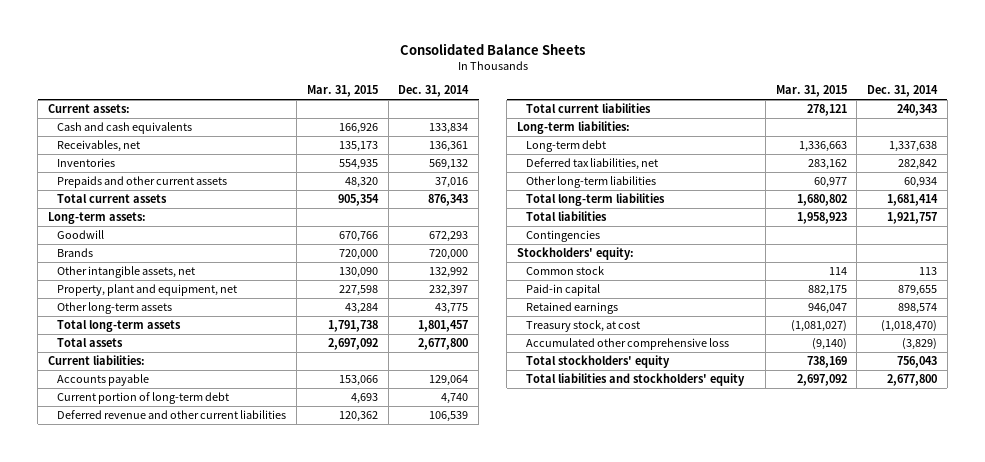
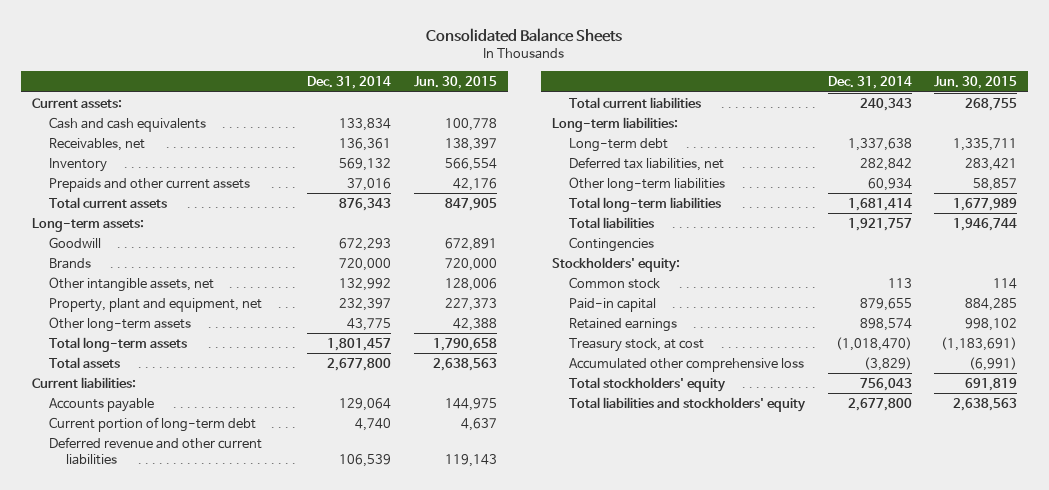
[306,85,378,98] Mar. 31, 2015 -> none
none -> [413,76,497,90] Jun. 30, 2015
[57,158,116,168] Inventories -> [48,157,107,172] Inventory

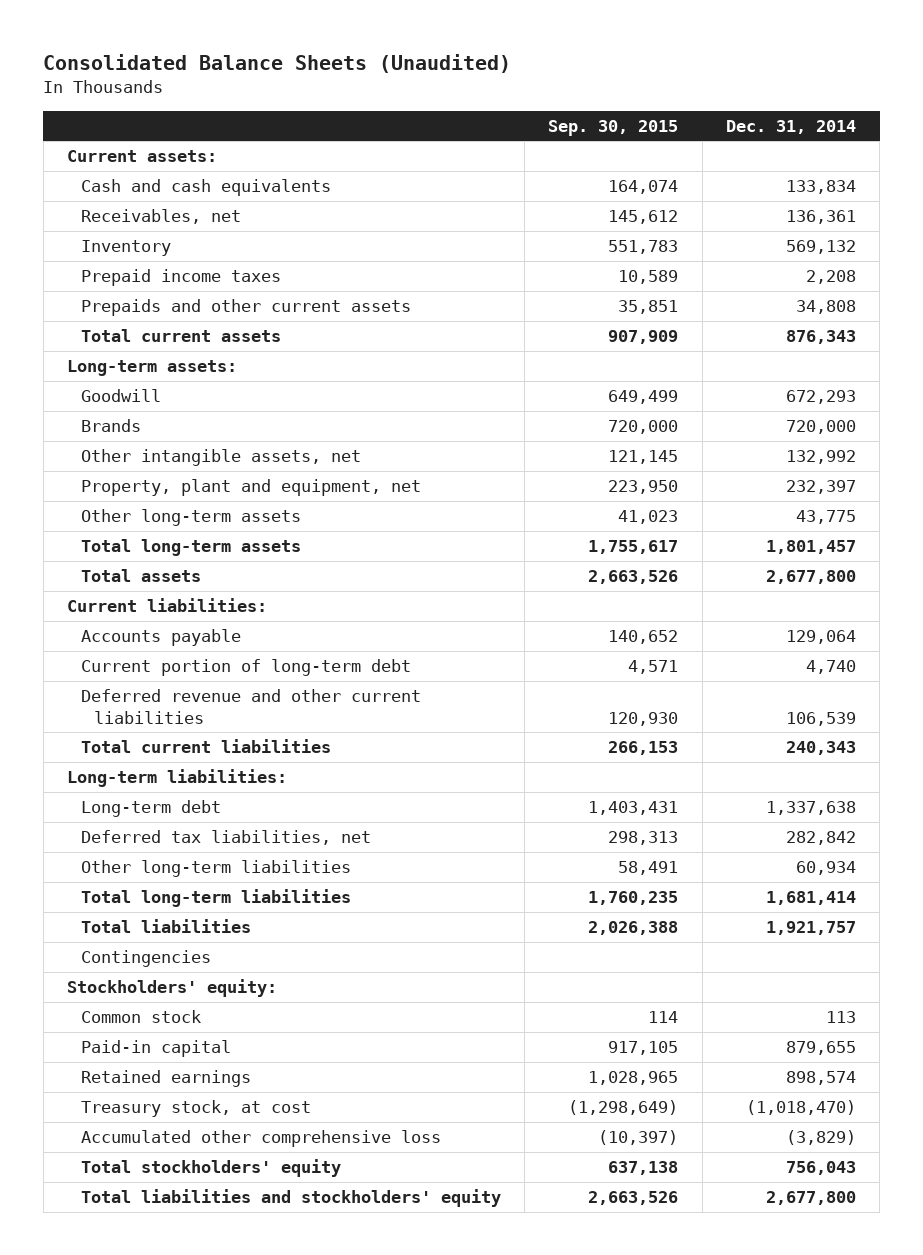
[426,27,623,42] Consolidated Balance Sheets -> [43,53,512,73] Consolidated Balance Sheets (Unaudited)
[413,76,497,90] Jun. 30, 2015 -> none
none -> [548,119,679,136] Sep. 30, 2015
none -> [80,269,281,287] Prepaid income taxes
[347,177,392,191] 37,016 -> [795,300,856,315] 34,808

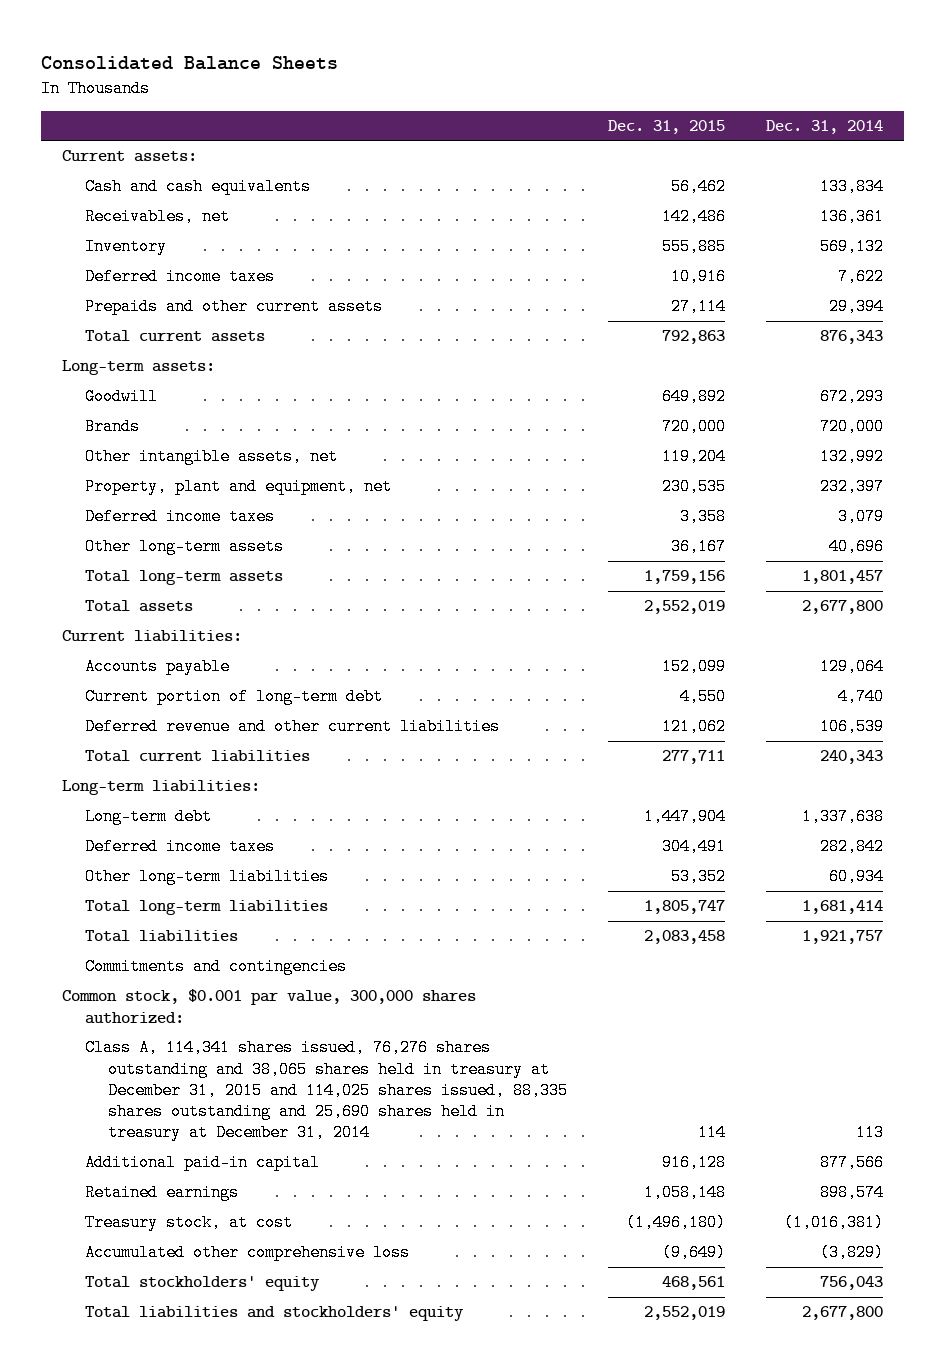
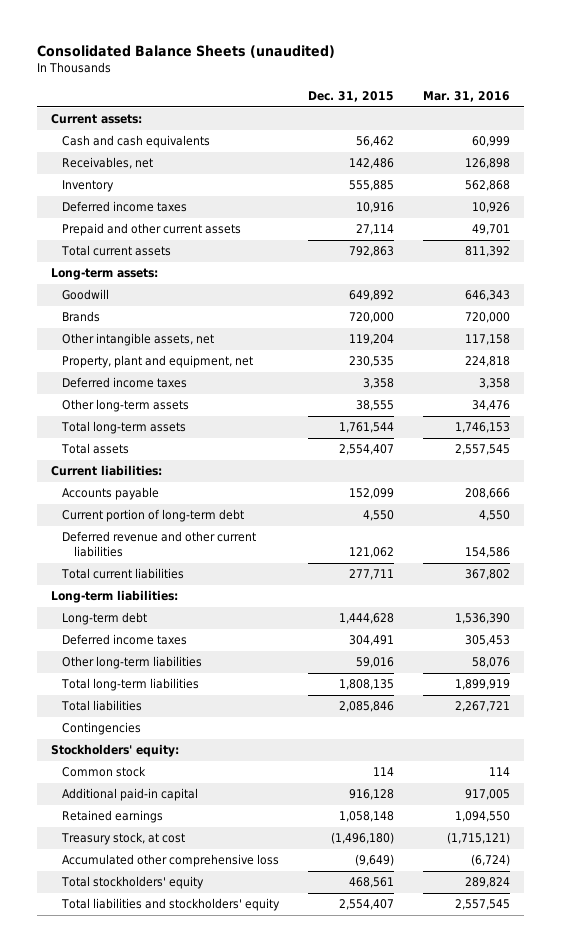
[41,55,339,70] Consolidated Balance Sheets -> [36,44,335,58] Consolidated Balance Sheets (unaudited)
[766,120,884,135] Dec. 31, 2014 -> none
none -> [423,90,511,102] Mar. 31, 2016
[84,298,383,316] Prepaids and other current assets -> [62,223,242,237] Prepaid and other current assets
[670,538,726,556] 36,167 -> [356,400,395,412] 38,555
[643,570,725,585] 1,759,156 -> [339,422,395,434] 1,761,544
[643,600,725,615] 2,552,019 -> [339,444,395,456] 2,554,407
[643,808,726,826] 1,447,904 -> [339,613,395,625] 1,444,628
[61,989,476,1024] Common stock, $0.001 par value, 300,000 shares authorized: -> none
[670,868,726,886] 53,352 -> [356,657,395,669] 59,016
[643,900,725,915] 1,805,747 -> [339,679,395,691] 1,808,135
[643,930,725,945] 2,083,458 -> [339,701,395,713] 2,085,846
[84,958,347,976] Commitments and contingencies -> [62,722,142,736] Contingencies
none -> [51,744,180,758] Stockholders' equity:
[84,1039,568,1142] Class A, 114,341 shares issued, 76,276 shares outstanding and 38,065 shares held in treasury at December 31, 2015 and 114,025 shares issued, 88,335 shares outstanding and 25,690 shares held in treasury at December 31, 2014 -> [62,766,147,778] Common stock
[643,1306,725,1321] 2,552,019 -> [339,899,395,911] 2,554,407

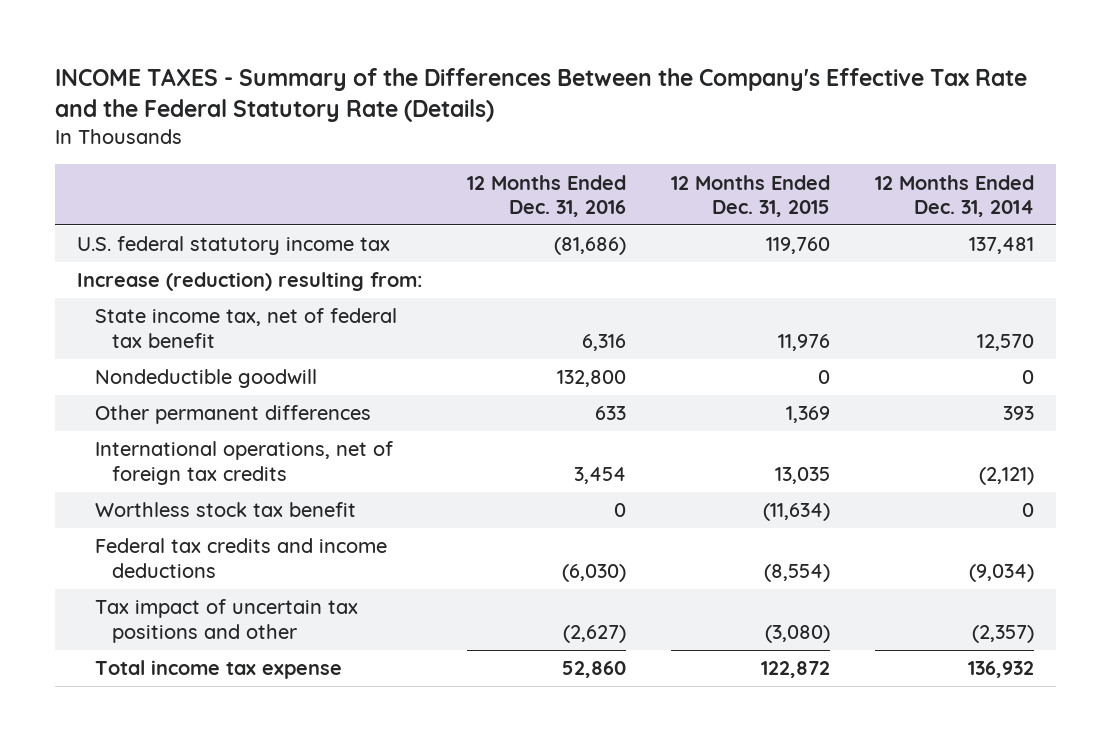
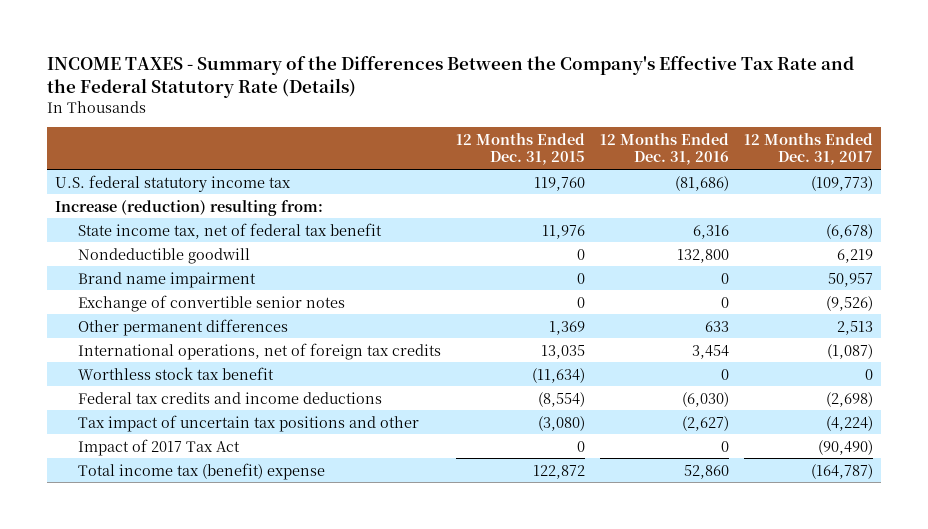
[874,174,1034,217] 12 Months Ended Dec. 31, 2014 -> none
none -> [744,133,874,166] 12 Months Ended Dec. 31, 2017
none -> [77,271,256,288] Brand name impairment
none -> [77,294,345,312] Exchange of convertible senior notes
none -> [77,438,240,456] Impact of 2017 Tax Act
[94,660,342,680] Total income tax expense -> [77,462,325,480] Total income tax (benefit) expense

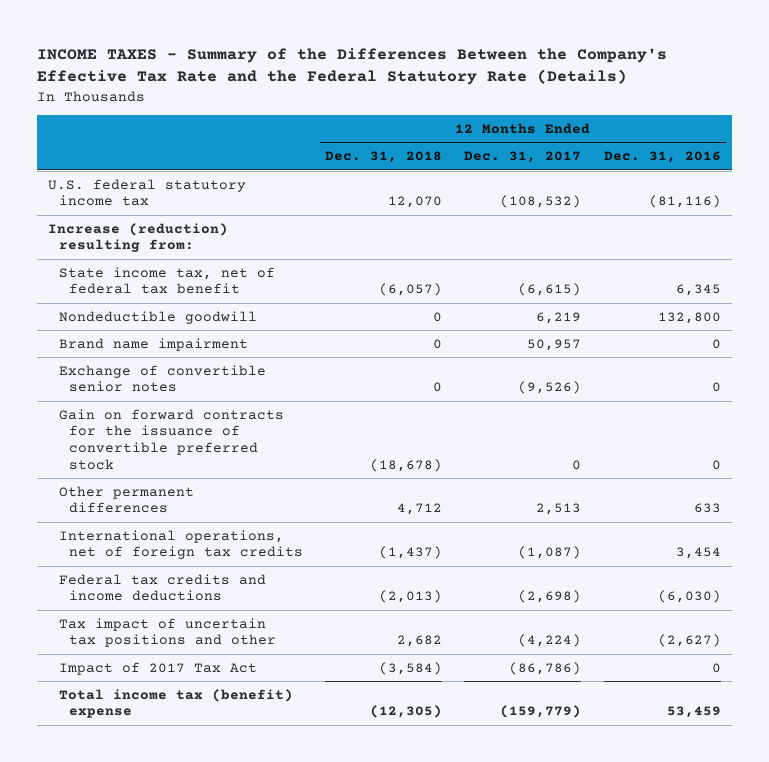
[455,133,585,166] 12 Months Ended Dec. 31, 2015 -> none
none -> [325,151,443,164] Dec. 31, 2018
[675,175,730,191] (81,686) -> [648,195,721,209] (81,116)
[811,175,874,191] (109,773) -> [500,195,582,209] (108,532)
[693,224,730,239] 6,316 -> [675,284,721,297] 6,345
[826,223,874,239] (6,678) -> [518,283,582,297] (6,615)
none -> [58,408,284,470] Gain on forward contracts for the issuance of convertible preferred stock
[77,366,274,380] Worthless stock tax benefit -> none
[818,439,874,455] (90,490) -> [509,661,582,675] (86,786)
[684,464,730,479] 52,860 -> [666,706,721,719] 53,459
[811,463,874,479] (164,787) -> [500,705,582,719] (159,779)

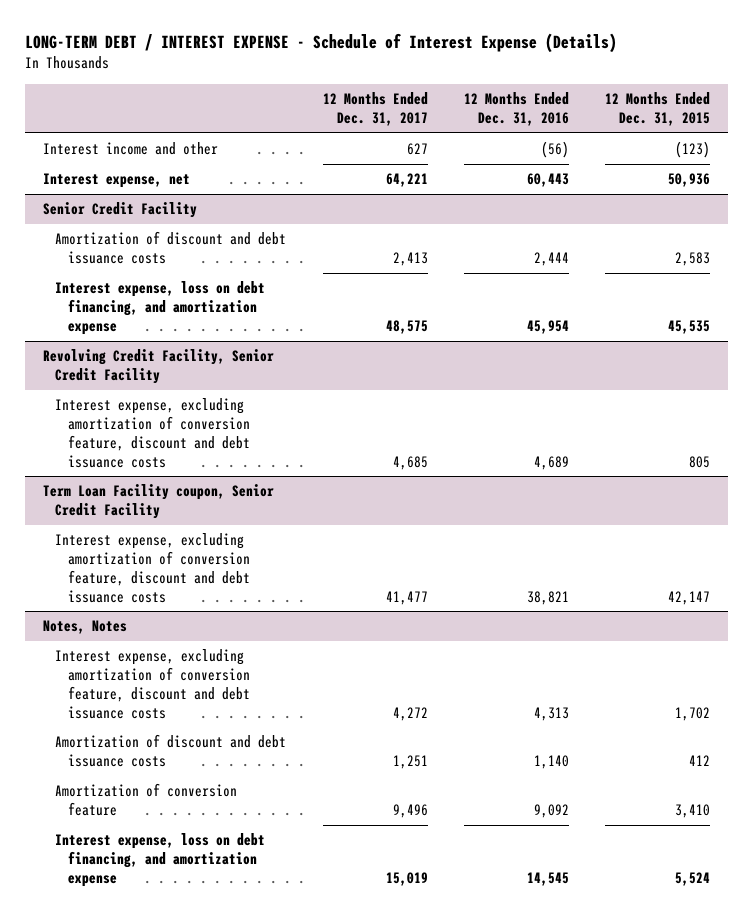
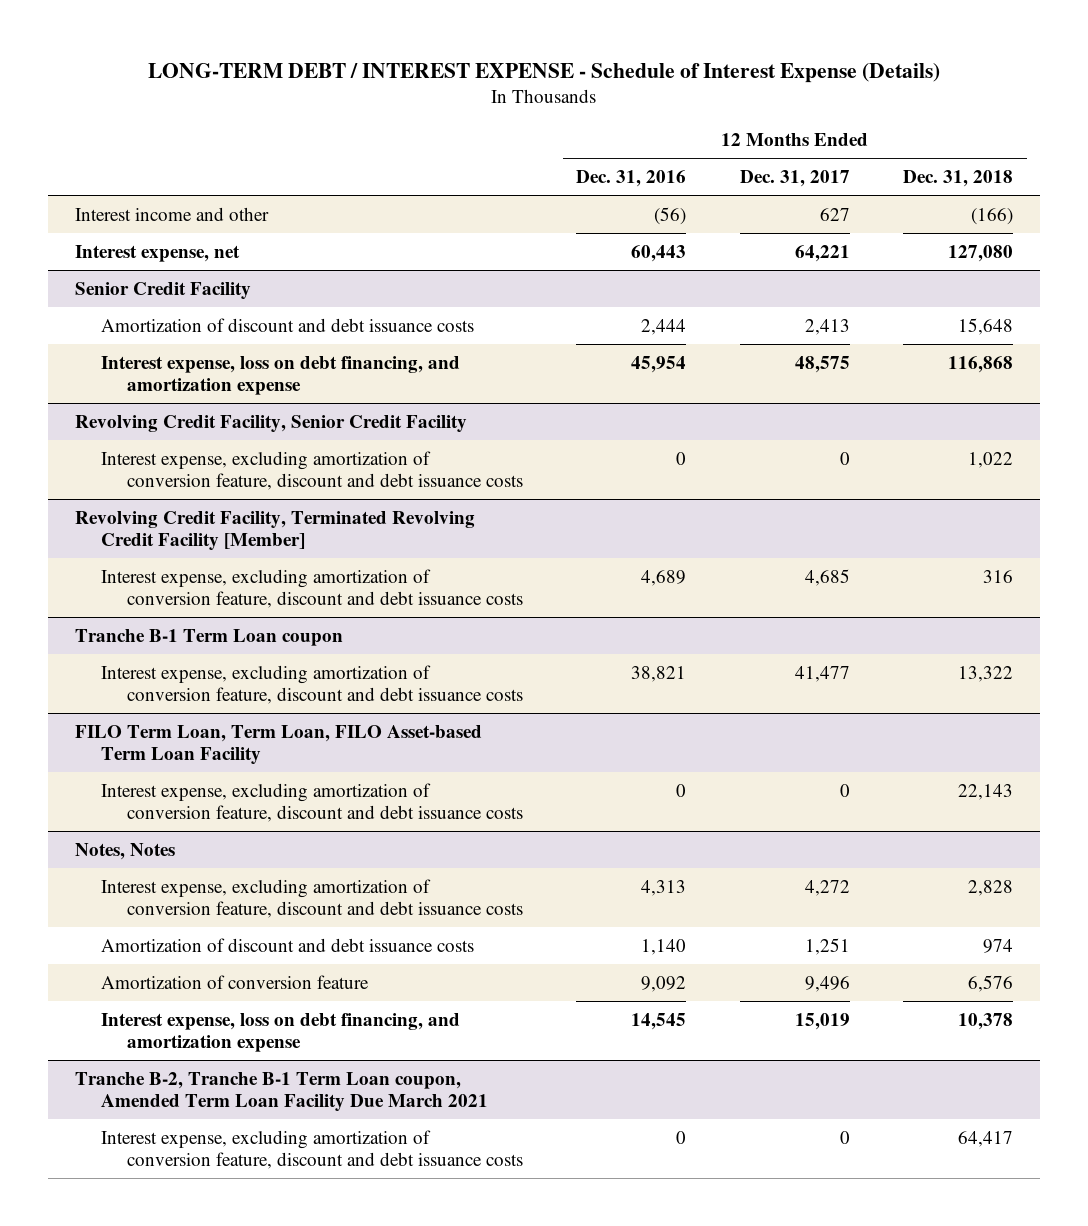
[605,91,711,126] 12 Months Ended Dec. 31, 2015 -> none
none -> [903,170,1014,188] Dec. 31, 2018
none -> [100,450,523,491] Interest expense, excluding amortization of conversion feature, discount and debt issuance costs
none -> [75,510,476,551] Revolving Credit Facility, Terminated Revolving Credit Facility [Member]
[42,484,274,520] Term Loan Facility coupon, Senior Credit Facility -> none
none -> [75,628,344,646] Tranche B-1 Term Loan coupon
none -> [75,724,483,765] FILO Term Loan, Term Loan, FILO Asset-based Term Loan Facility
none -> [100,782,523,823] Interest expense, excluding amortization of conversion feature, discount and debt issuance costs
none -> [75,1071,488,1112] Tranche B-2, Tranche B-1 Term Loan coupon, Amended Term Loan Facility Due March 2021
none -> [100,1129,523,1170] Interest expense, excluding amortization of conversion feature, discount and debt issuance costs

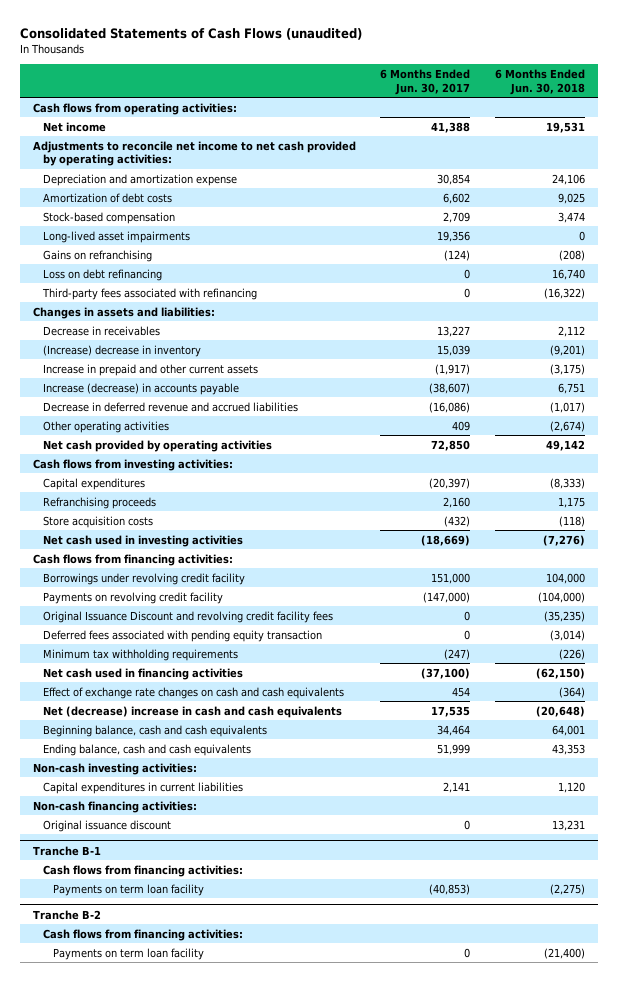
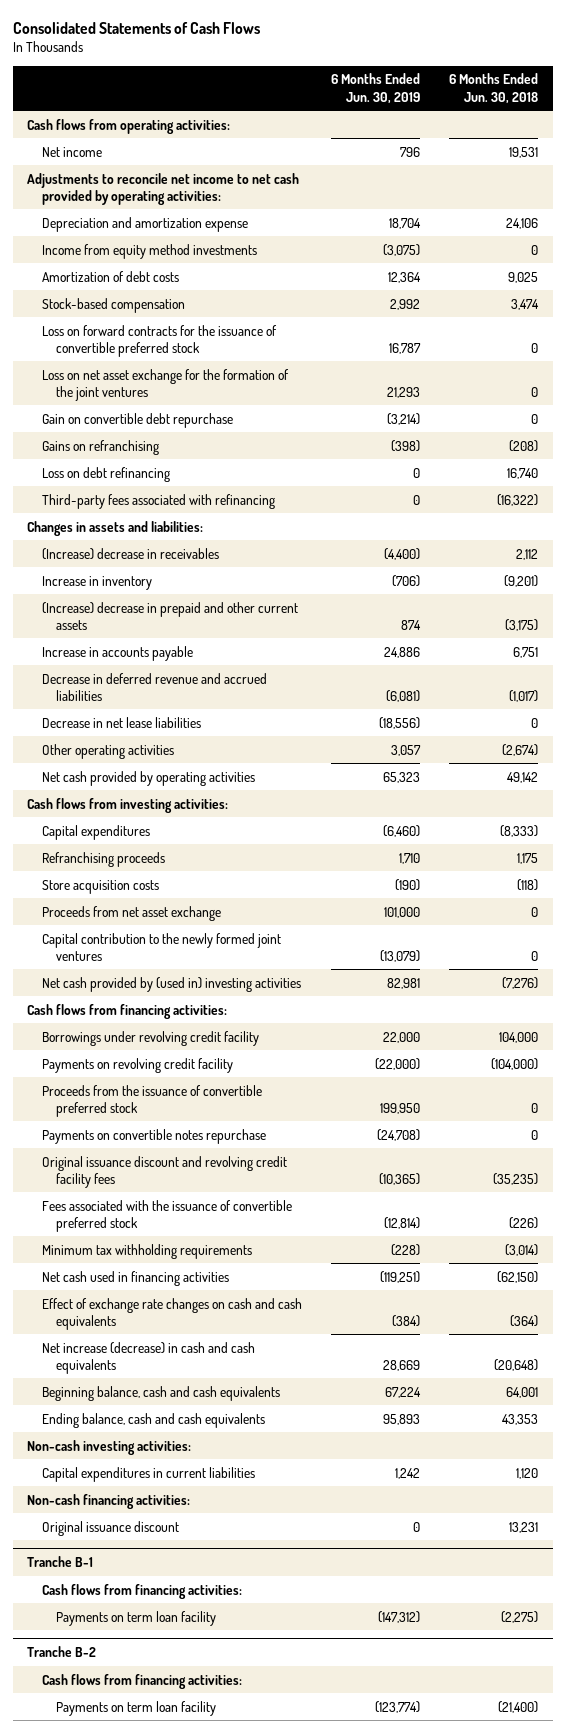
[20,27,363,40] Consolidated Statements of Cash Flows (unaudited) -> [12,21,260,34] Consolidated Statements of Cash Flows
[380,68,471,95] 6 Months Ended Jun. 30, 2017 -> none
none -> [330,73,420,104] 6 Months Ended Jun. 30, 2019
none -> [41,243,257,259] Income from equity method investments
[43,230,191,243] Long-lived asset impairments -> none
none -> [41,324,277,357] Loss on forward contracts for the issuance of convertible preferred stock
none -> [41,368,289,401] Loss on net asset exchange for the formation of the joint ventures
none -> [41,412,233,428] Gain on convertible debt repurchase
[43,325,161,336] Decrease in receivables -> [41,547,219,560] (Increase) decrease in receivables
[43,344,202,357] (Increase) decrease in inventory -> [41,575,152,590] Increase in inventory
[43,363,259,376] Increase in prepaid and other current assets -> [41,601,298,630] (Increase) decrease in prepaid and other current assets
[43,382,240,395] Increase (decrease) in accounts payable -> [41,645,193,661] Increase in accounts payable
none -> [41,716,201,728] Decrease in net lease liabilities
none -> [41,905,221,921] Proceeds from net asset exchange
none -> [41,932,281,961] Capital contribution to the newly formed joint ventures
[43,534,244,547] Net cash used in investing activities -> [41,976,301,992] Net cash provided by (used in) investing activities
[43,629,323,642] Deferred fees associated with pending equity transaction -> none
none -> [41,1084,262,1117] Proceeds from the issuance of convertible preferred stock
none -> [41,1128,266,1144] Payments on convertible notes repurchase
[43,610,334,623] Original Issuance Discount and revolving credit facility fees -> [41,1155,287,1188] Original issuance discount and revolving credit facility fees
none -> [41,1199,292,1232] Fees associated with the issuance of convertible preferred stock
[559,648,586,660] (226) -> [505,1243,539,1256] (3,014)
[43,705,343,718] Net (decrease) increase in cash and cash equivalents -> [41,1341,255,1374] Net increase (decrease) in cash and cash equivalents

